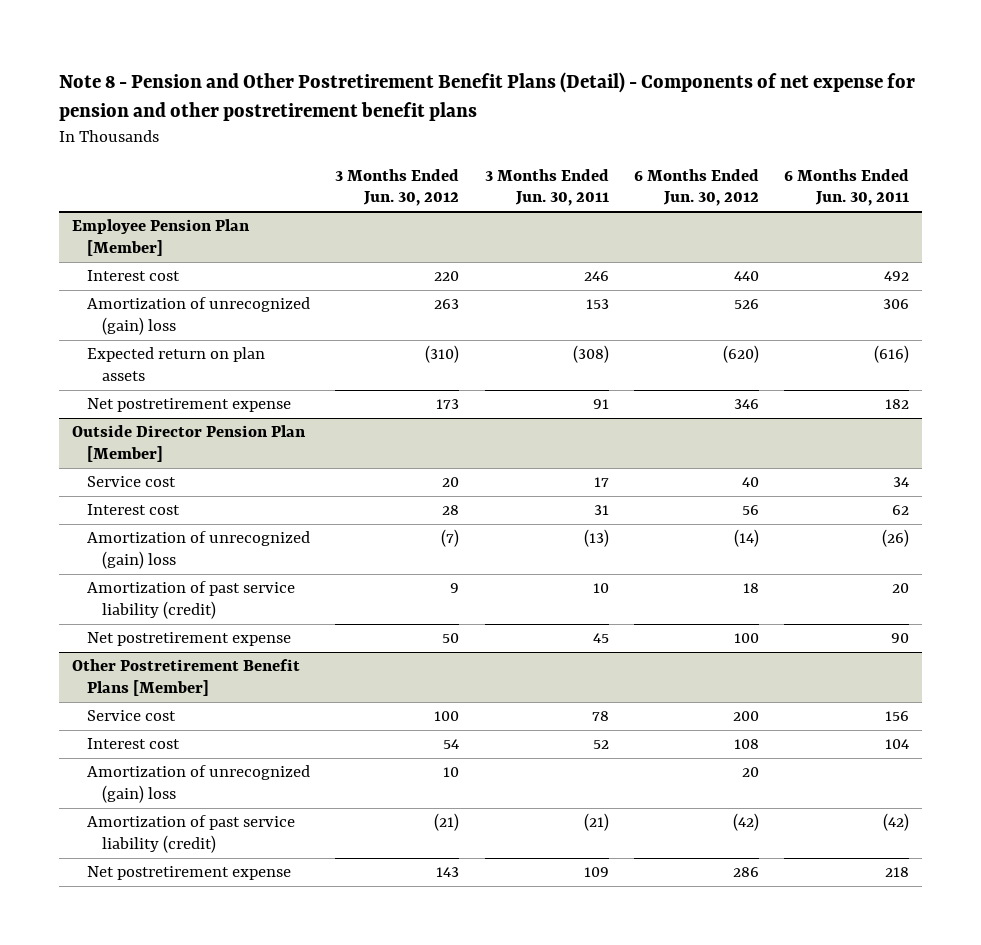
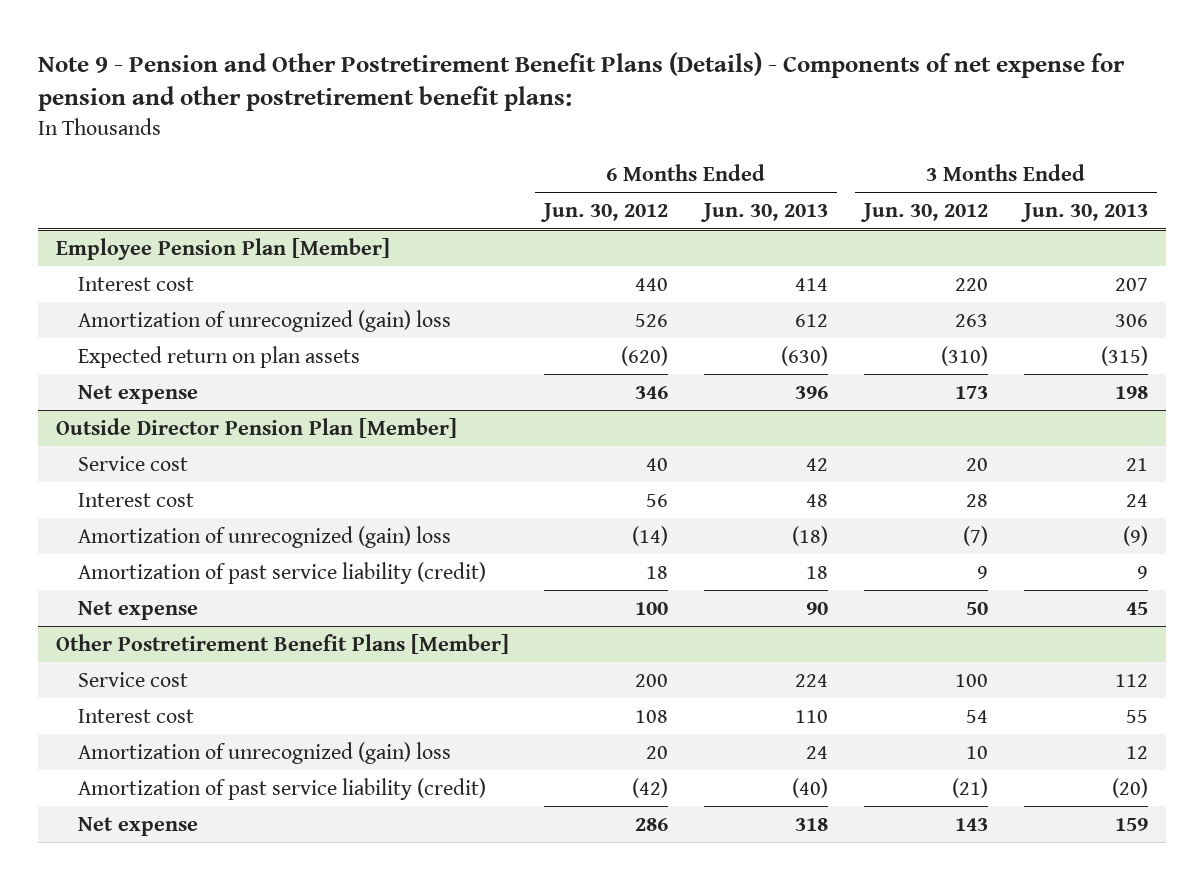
[59,72,916,122] Note 8 - Pension and Other Postretirement Benefit Plans (Detail) - Components of net expense for pension and other postretirement benefit plans -> [37,51,1125,112] Note 9 - Pension and Other Postretirement Benefit Plans (Details) - Components of net expense for pension and other postretirement benefit plans:
[484,168,609,207] 3 Months Ended Jun. 30, 2011 -> none
[784,168,910,207] 6 Months Ended Jun. 30, 2011 -> none
none -> [700,203,829,223] Jun. 30, 2013
none -> [1019,203,1148,223] Jun. 30, 2013
[86,398,291,413] Net postretirement expense -> [77,384,198,404] Net expense
[86,632,291,647] Net postretirement expense -> [77,600,198,620] Net expense
[86,866,291,881] Net postretirement expense -> [77,816,198,836] Net expense

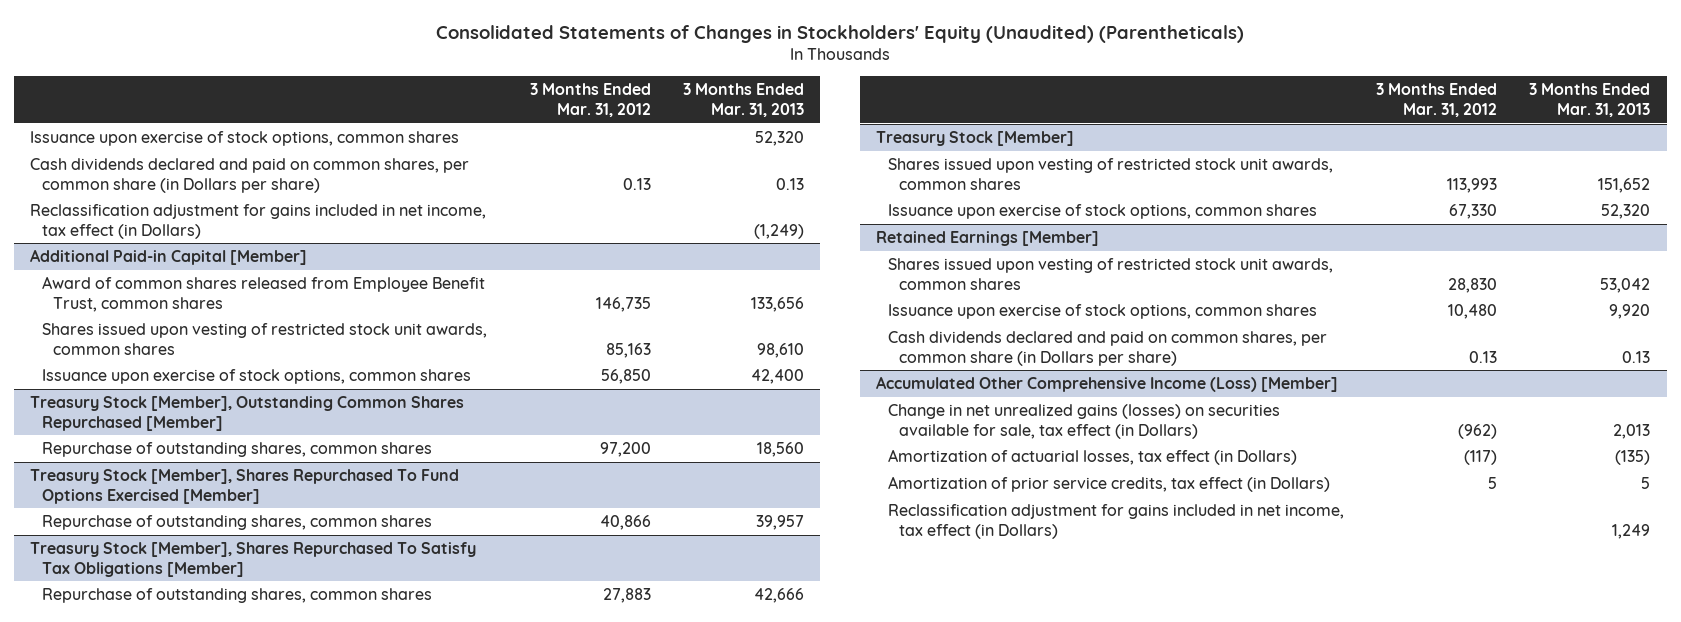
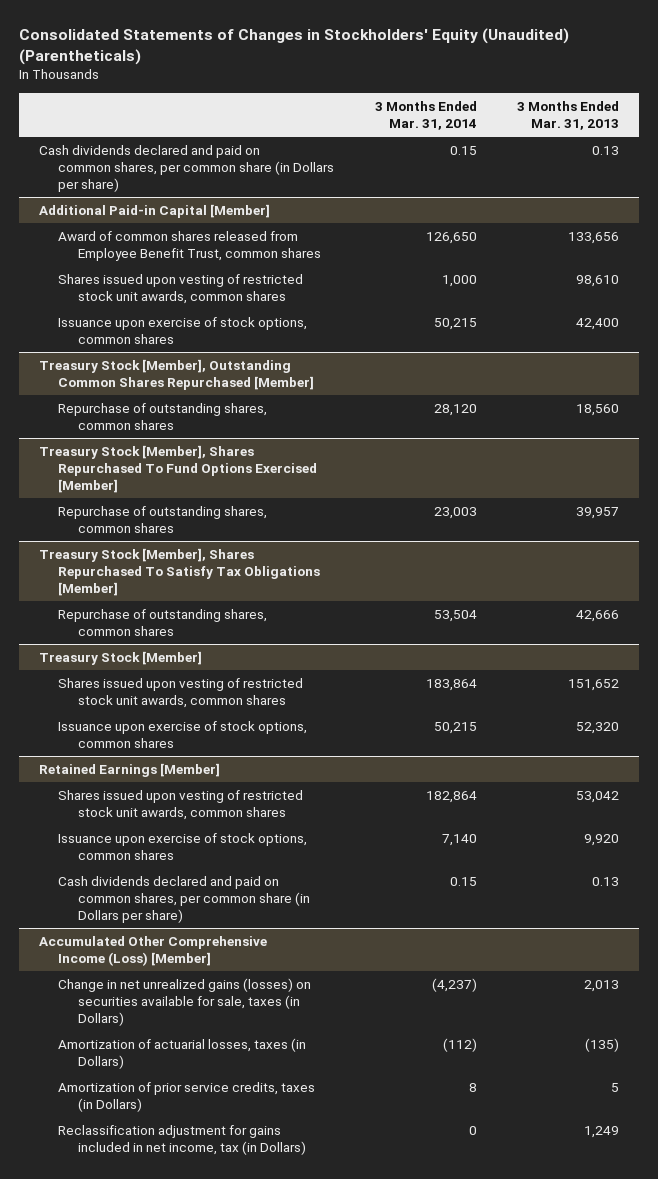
[529,83,651,118] 3 Months Ended Mar. 31, 2012 -> none
none -> [374,101,477,130] 3 Months Ended Mar. 31, 2014
[30,131,460,147] Issuance upon exercise of stock options, common shares -> none
[30,204,487,239] Reclassification adjustment for gains included in net income, tax effect (in Dollars) -> none
[887,404,1280,439] Change in net unrealized gains (losses) on securities available for sale, tax effect (in Dollars) -> [58,977,312,1026] Change in net unrealized gains (losses) on securities available for sale, taxes (in Dollars)
[887,449,1297,466] Amortization of actuarial losses, tax effect (in Dollars) -> [58,1037,307,1069] Amortization of actuarial losses, taxes (in Dollars)
[887,476,1330,493] Amortization of prior service credits, tax effect (in Dollars) -> [58,1081,316,1112] Amortization of prior service credits, taxes (in Dollars)
[887,504,1344,539] Reclassification adjustment for gains included in net income, tax effect (in Dollars) -> [58,1124,306,1155] Reclassification adjustment for gains included in net income, tax (in Dollars)

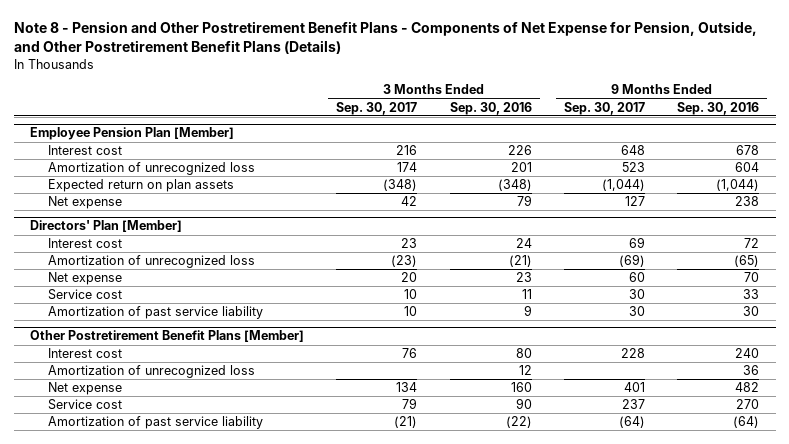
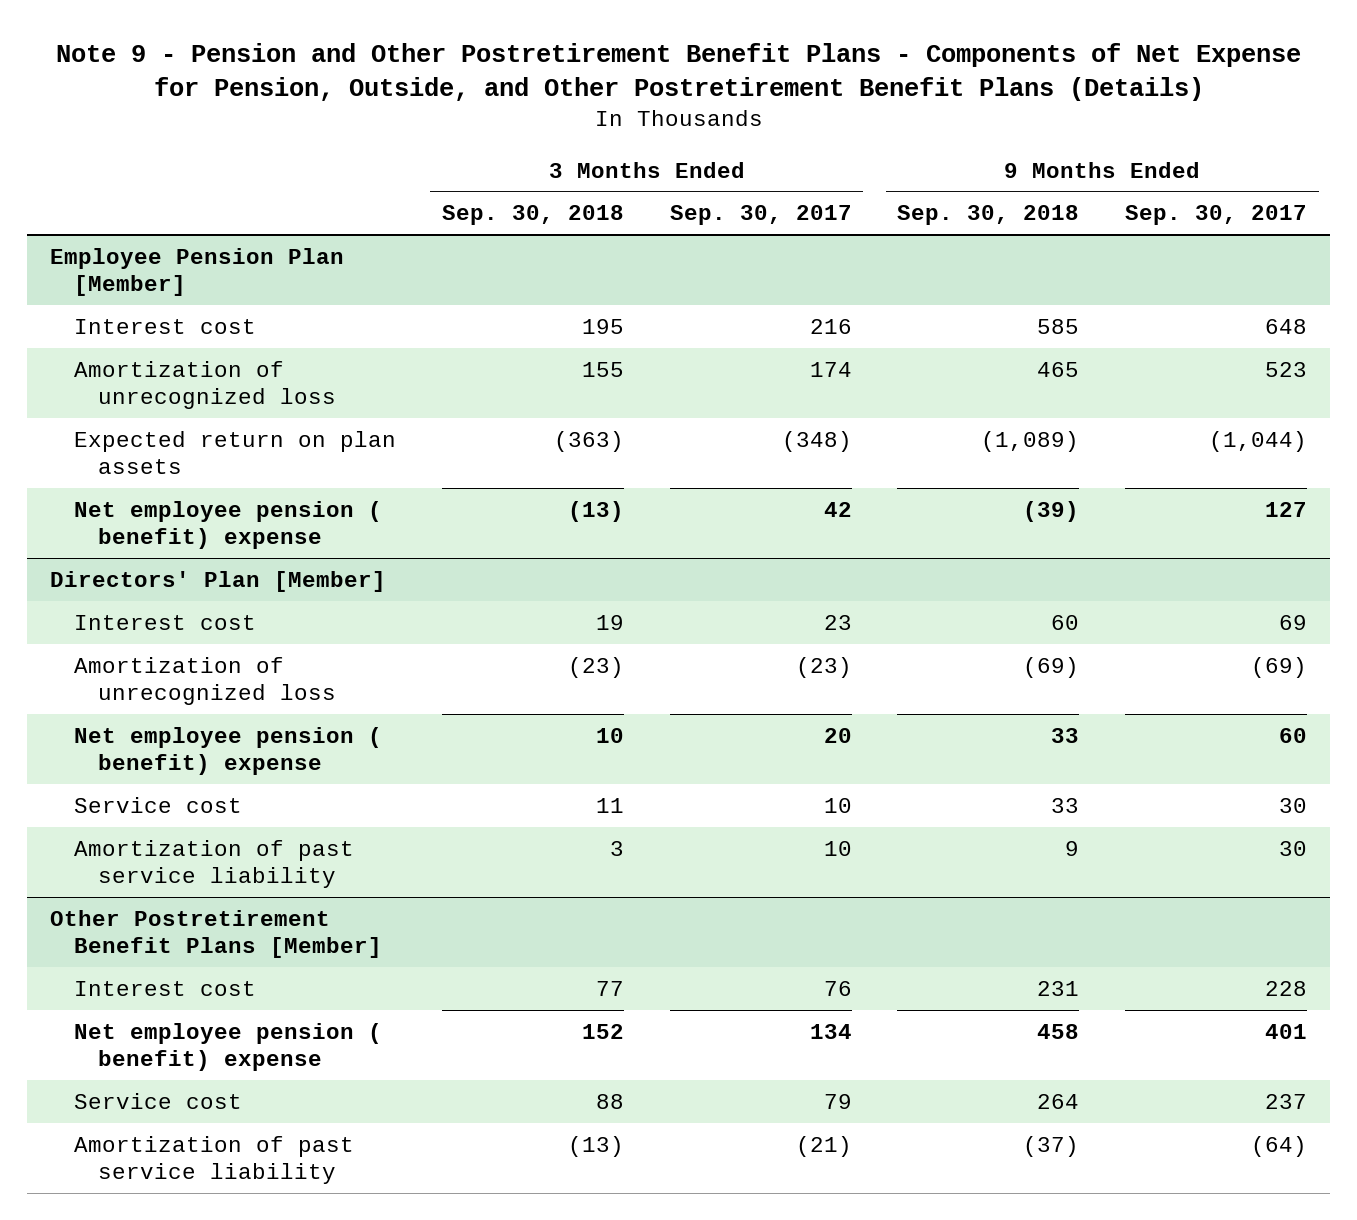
[13,21,757,55] Note 8 - Pension and Other Postretirement Benefit Plans - Components of Net Expense for Pension, Outside, and Other Postretirement Benefit Plans (Details) -> [55,42,1301,102] Note 9 - Pension and Other Postretirement Benefit Plans - Components of Net Expense for Pension, Outside, and Other Postretirement Benefit Plans (Details)
[449,101,532,115] Sep. 30, 2016 -> none
[677,101,760,115] Sep. 30, 2016 -> none
none -> [441,205,624,226] Sep. 30, 2018
none -> [897,205,1080,226] Sep. 30, 2018
[47,196,122,210] Net expense -> [73,500,382,550] Net employee pension ( benefit) expense
[47,272,122,286] Net expense -> [73,726,382,776] Net employee pension ( benefit) expense
[47,365,255,379] Amortization of unrecognized loss -> none
[47,382,122,396] Net expense -> [73,1022,382,1072] Net employee pension ( benefit) expense

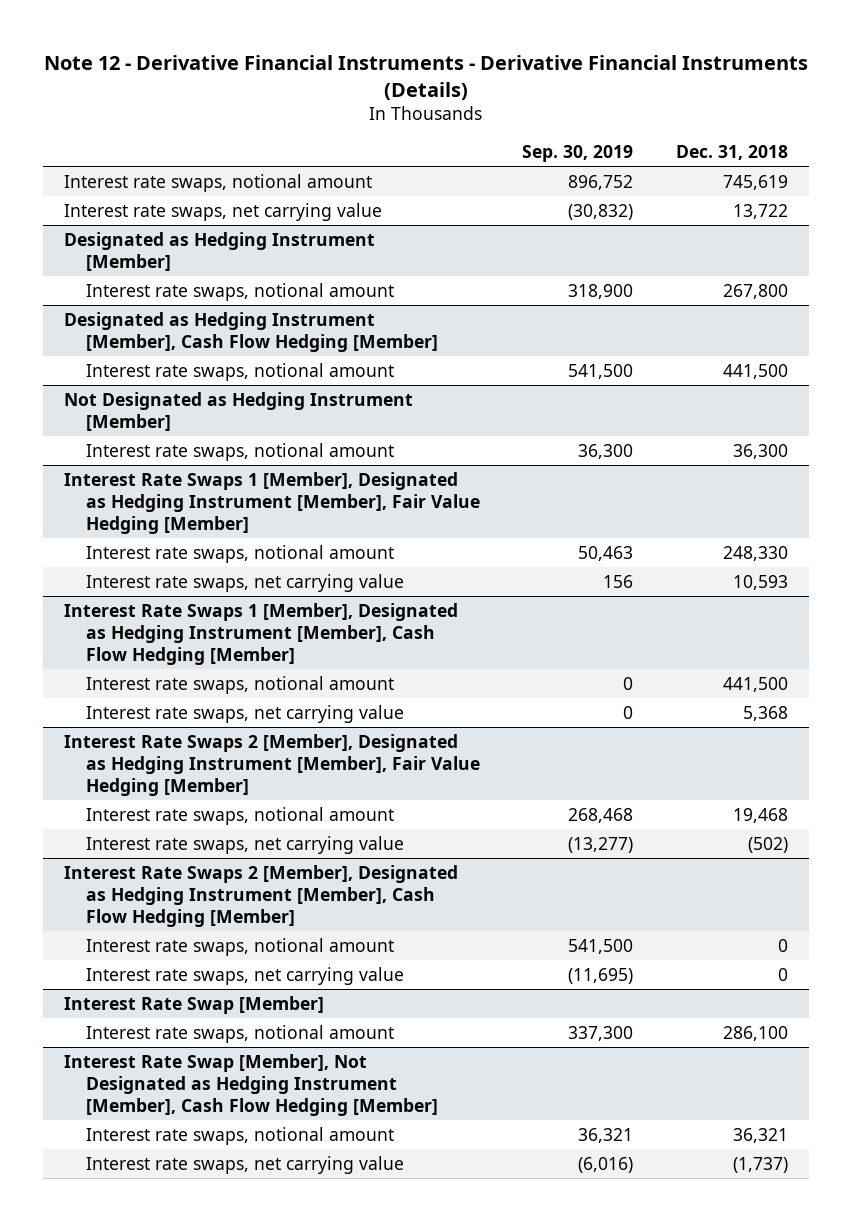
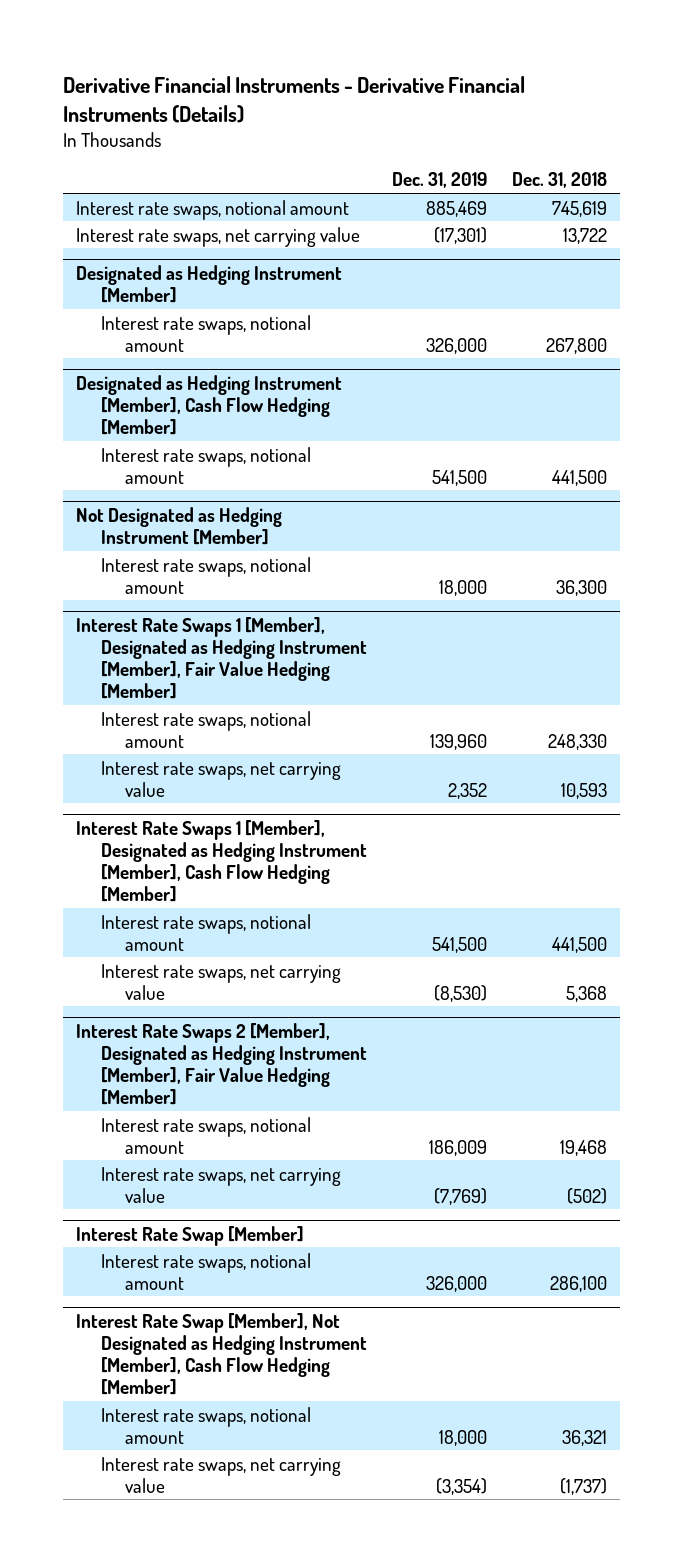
[43,54,808,100] Note 12 - Derivative Financial Instruments - Derivative Financial Instruments (Details) -> [63,75,526,123] Derivative Financial Instruments - Derivative Financial Instruments (Details)
[522,145,634,163] Sep. 30, 2019 -> none
none -> [392,172,488,189] Dec. 31, 2019
[63,864,458,928] Interest Rate Swaps 2 [Member], Designated as Hedging Instrument [Member], Cash Flow Hedging [Member] -> none
[85,937,394,956] Interest rate swaps, notional amount -> none
[85,966,404,985] Interest rate swaps, net carrying value -> none

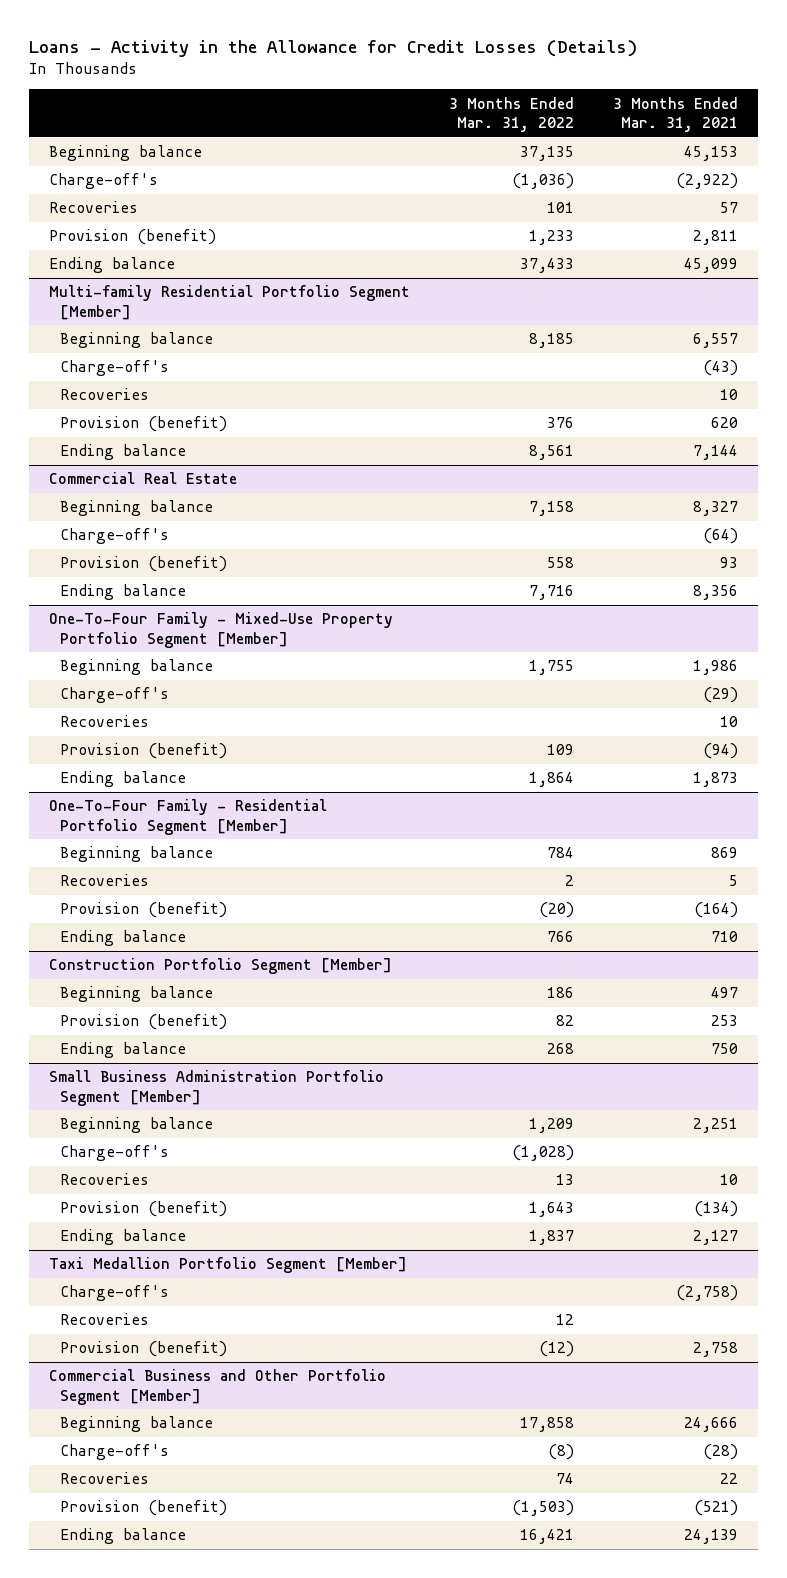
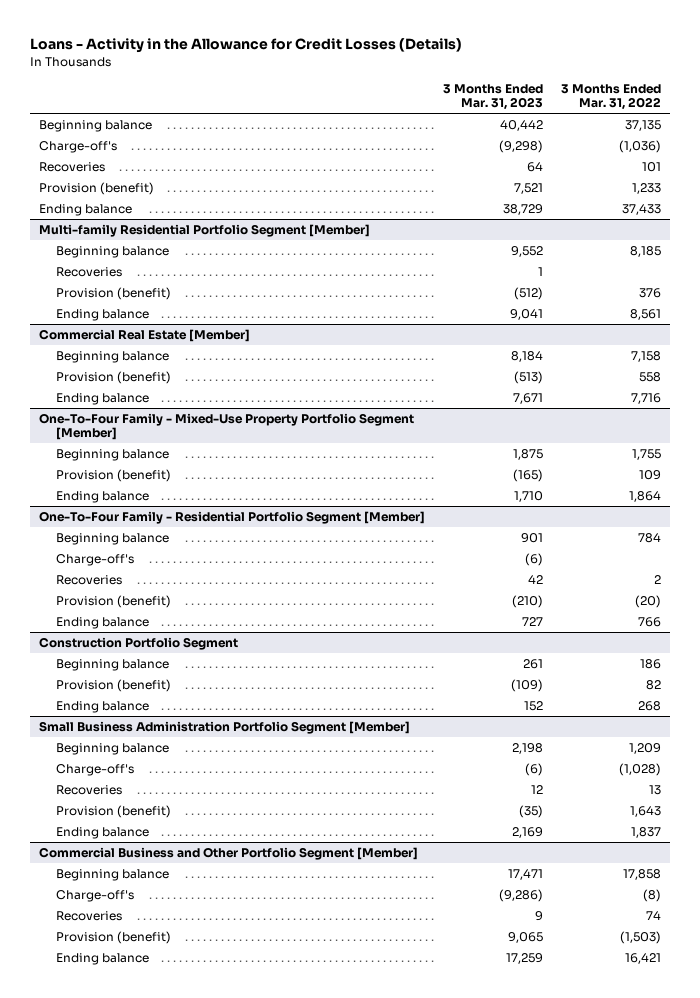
[613,96,739,133] 3 Months Ended Mar. 31, 2021 -> none
none -> [443,84,544,111] 3 Months Ended Mar. 31, 2023
[60,360,170,377] Charge-off's -> none
[48,472,237,485] Commercial Real Estate -> [39,329,251,343] Commercial Real Estate [Member]
[60,528,170,545] Charge-off's -> none
[60,687,170,704] Charge-off's -> none
[60,715,150,728] Recoveries -> none
none -> [56,554,135,567] Charge-off's
[48,958,392,975] Construction Portfolio Segment [Member] -> [39,637,239,651] Construction Portfolio Segment
[48,1257,407,1274] Taxi Medallion Portfolio Segment [Member] -> none
[60,1285,170,1302] Charge-off's -> none
[60,1313,150,1326] Recoveries -> none
[60,1341,228,1358] Provision (benefit) -> none

